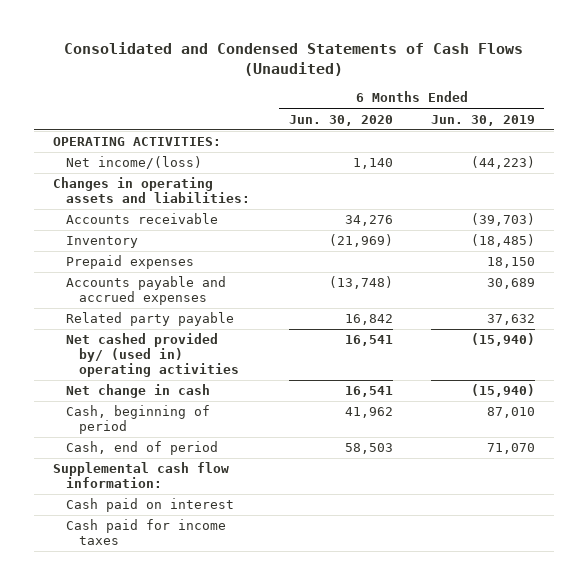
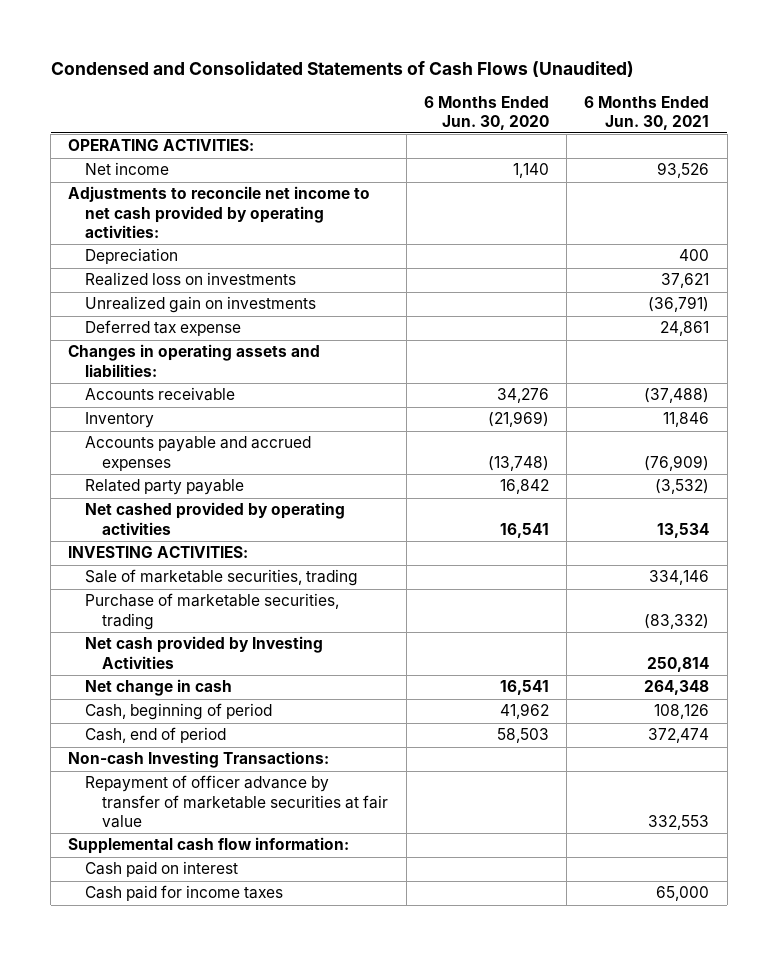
[63,42,523,77] Consolidated and Condensed Statements of Cash Flows (Unaudited) -> [50,60,634,77] Condensed and Consolidated Statements of Cash Flows (Unaudited)
[430,114,535,126] Jun. 30, 2019 -> none
none -> [584,95,710,130] 6 Months Ended Jun. 30, 2021
[66,156,203,170] Net income/(loss) -> [85,162,170,176] Net income
none -> [68,186,371,238] Adjustments to reconcile net income to net cash provided by operating activities:
none -> [85,248,179,265] Depreciation
none -> [85,272,297,287] Realized loss on investments
none -> [85,296,317,314] Unrealized gain on investments
none -> [85,320,242,337] Deferred tax expense
[66,255,195,270] Prepaid expenses -> none
[66,333,240,378] Net cashed provided by/ (used in) operating activities -> [85,502,346,535] Net cashed provided by operating activities
none -> [68,546,249,559] INVESTING ACTIVITIES:
none -> [85,569,359,587] Sale of marketable securities, trading
none -> [85,593,340,630] Purchase of marketable securities, trading
none -> [85,636,324,669] Net cash provided by Investing Activities
none -> [68,751,330,769] Non-cash Investing Transactions:
none -> [85,775,389,828] Repayment of officer advance by transfer of marketable securities at fair value

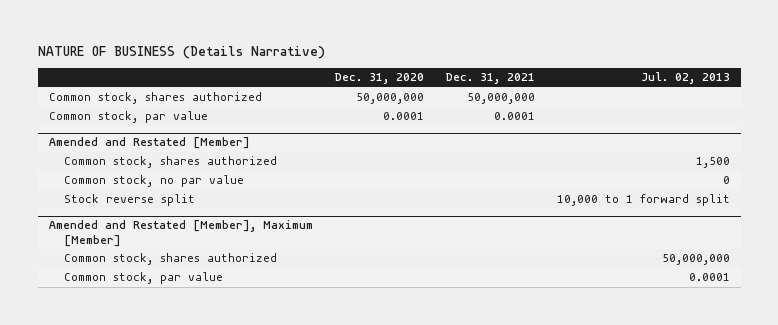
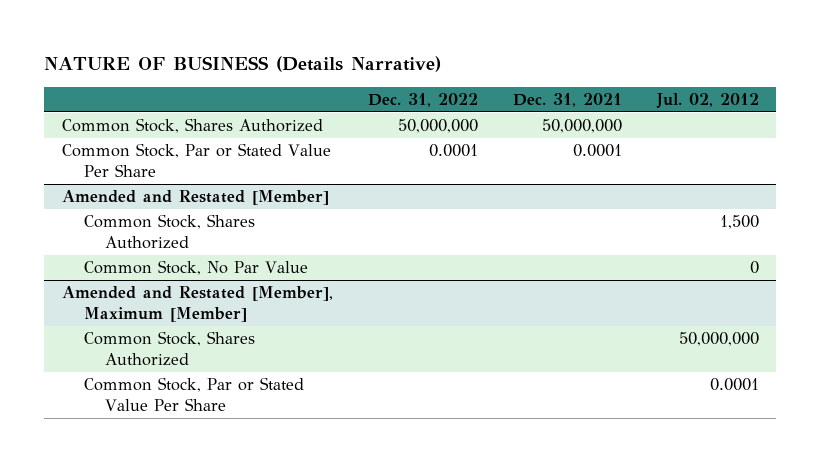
[334,73,424,85] Dec. 31, 2020 -> none
[640,72,730,85] Jul. 02, 2013 -> none
none -> [367,92,478,107] Dec. 31, 2022
none -> [655,92,759,108] Jul. 02, 2012
[48,92,262,105] Common stock, shares authorized -> [61,118,323,134] Common Stock, Shares Authorized
[48,111,208,124] Common stock, par value -> [61,143,331,177] Common Stock, Par or Stated Value Per Share
[63,194,195,207] Stock reverse split -> none
[63,156,277,169] Common stock, shares authorized -> [83,214,255,249] Common Stock, Shares Authorized
[63,175,244,188] Common stock, no par value -> [83,260,308,276] Common Stock, No Par Value
[63,253,277,266] Common stock, shares authorized -> [83,331,255,366] Common Stock, Shares Authorized
[63,272,223,285] Common stock, par value -> [83,377,304,411] Common Stock, Par or Stated Value Per Share

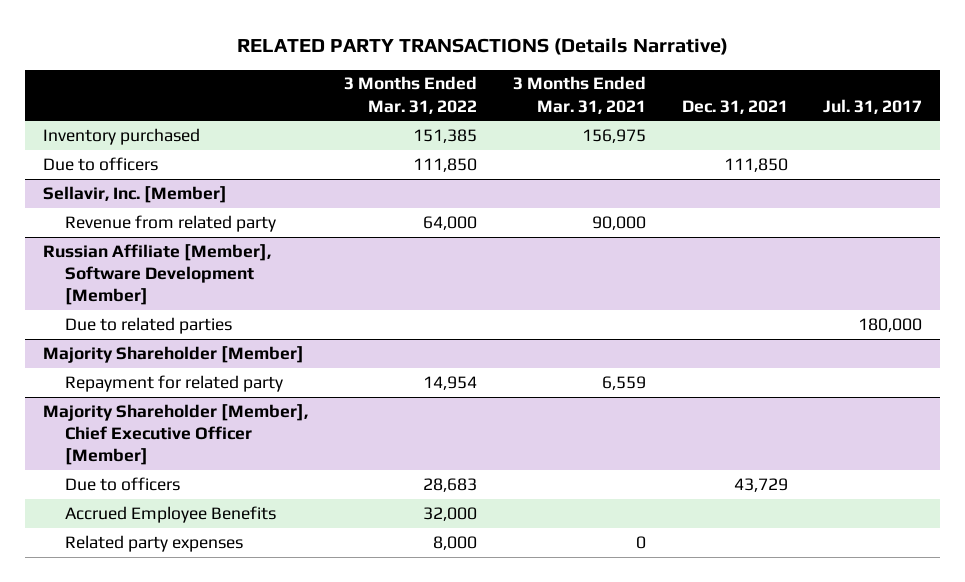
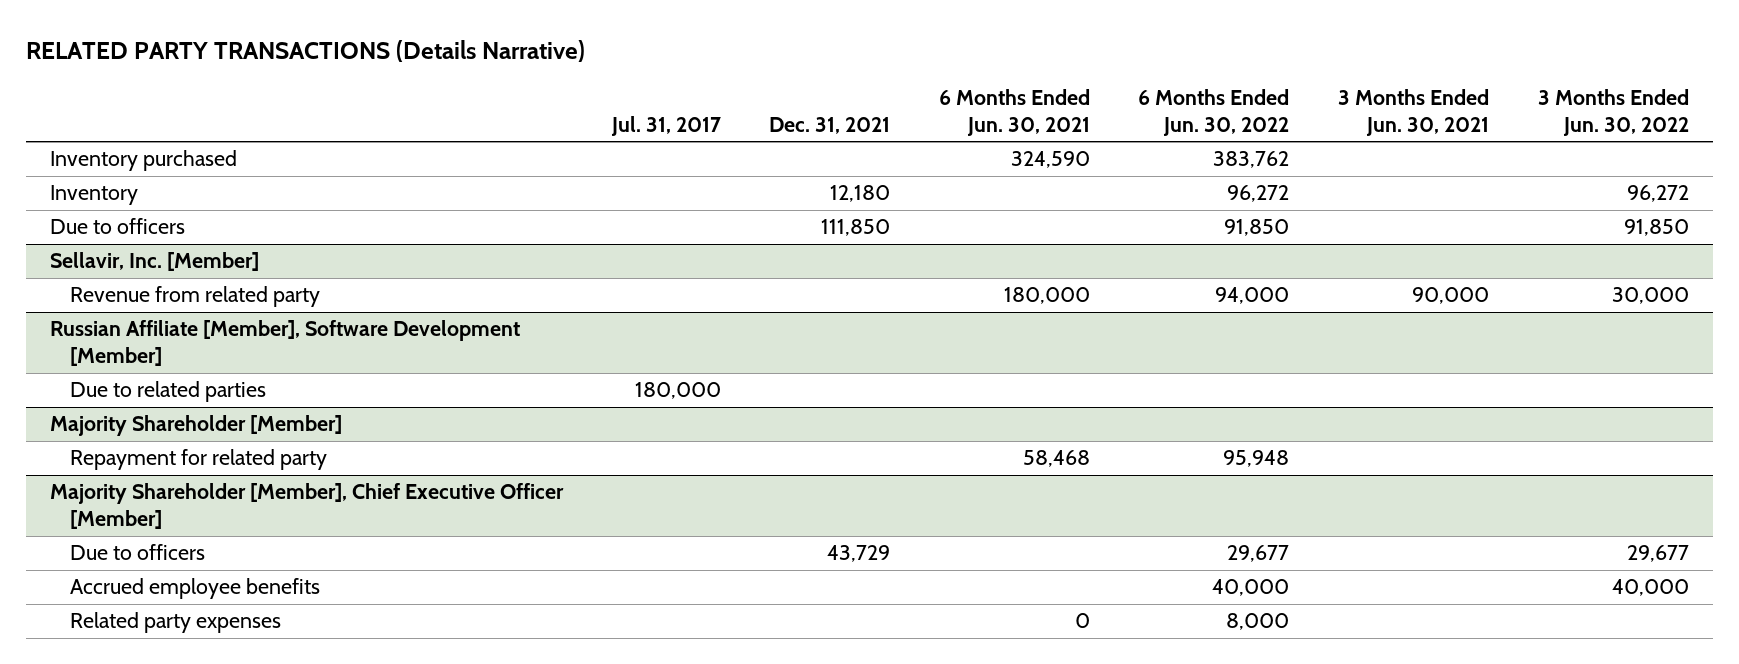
[343,76,477,114] 3 Months Ended Mar. 31, 2022 -> none
[512,76,646,114] 3 Months Ended Mar. 31, 2021 -> none
none -> [938,88,1090,136] 6 Months Ended Jun. 30, 2021
none -> [1138,88,1290,136] 6 Months Ended Jun. 30, 2022
none -> [1338,88,1490,136] 3 Months Ended Jun. 30, 2021
none -> [1537,88,1689,136] 3 Months Ended Jun. 30, 2022
none -> [50,185,139,206] Inventory
[64,505,276,523] Accrued Employee Benefits -> [70,578,321,600] Accrued employee benefits

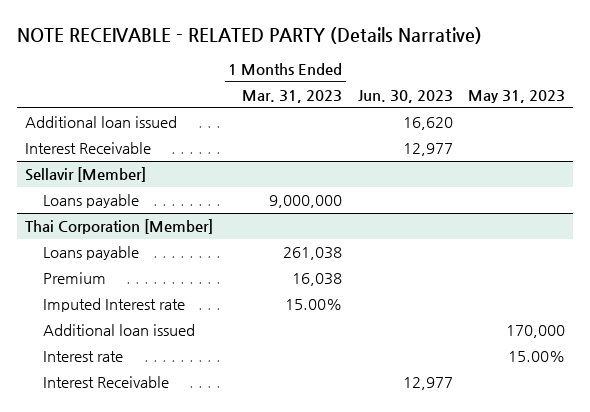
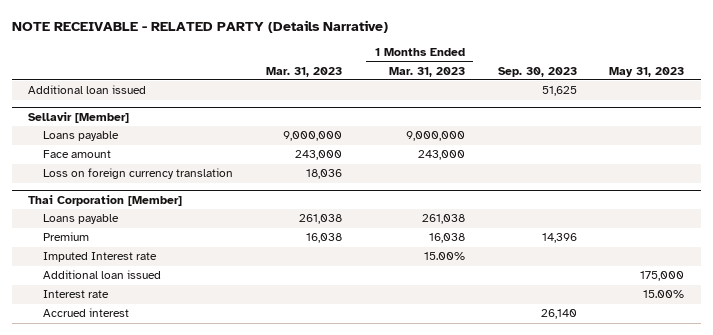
[357,90,453,104] Jun. 30, 2023 -> none
none -> [265,66,342,77] Mar. 31, 2023
none -> [497,66,577,77] Sep. 30, 2023
[25,142,152,155] Interest Receivable -> none
none -> [43,150,112,159] Face amount
none -> [43,168,234,180] Loss on foreign currency translation
[506,325,566,339] 170,000 -> [640,271,685,282] 175,000
[43,376,170,389] Interest Receivable -> none
none -> [43,308,130,318] Accrued interest

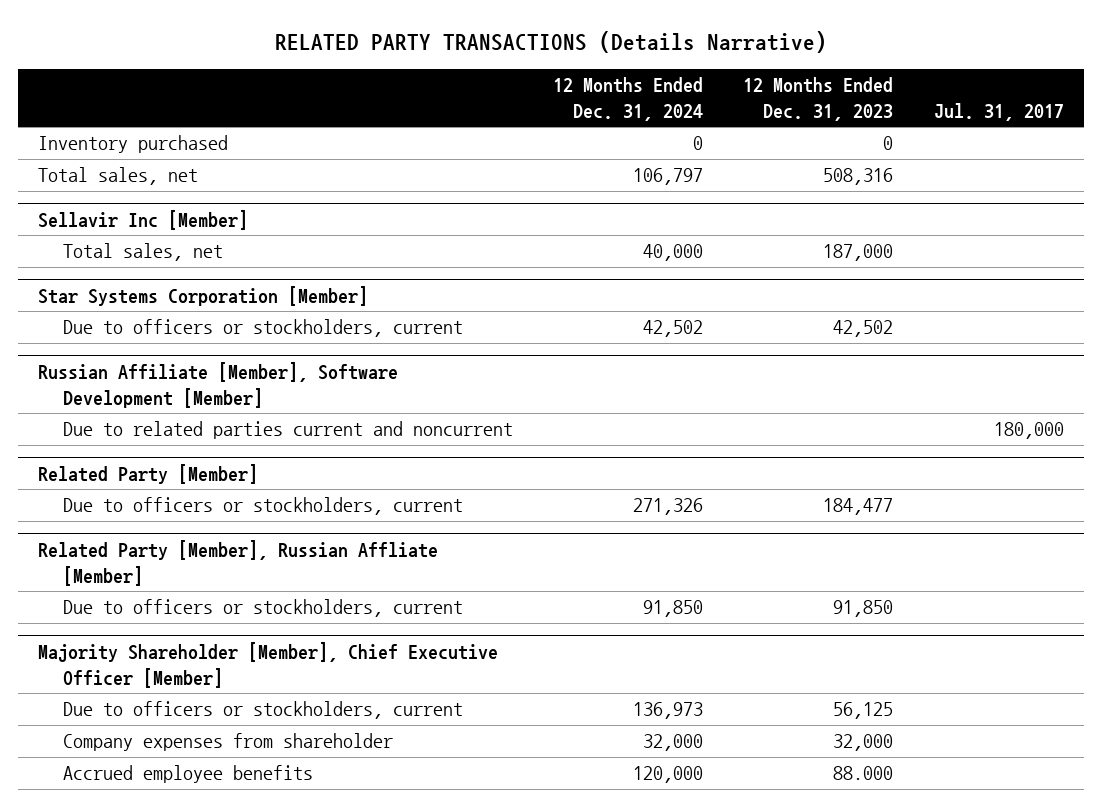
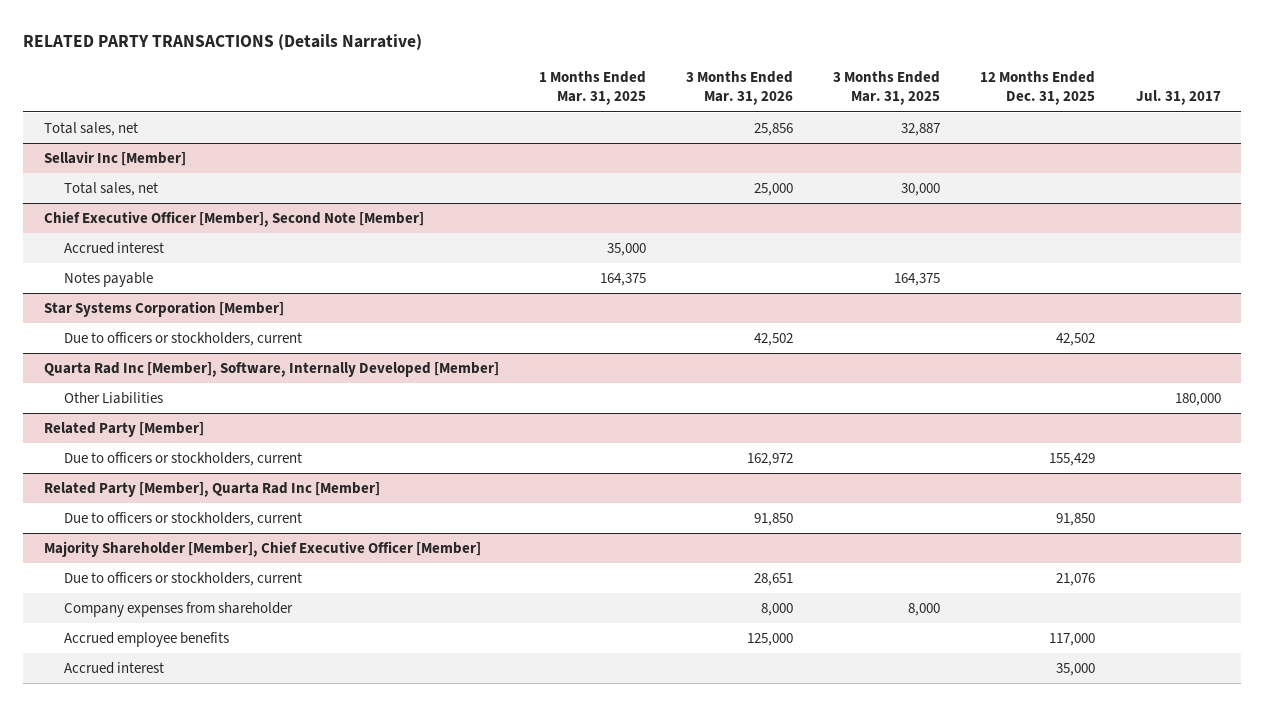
[553,77,704,121] 12 Months Ended Dec. 31, 2024 -> none
[743,77,894,121] 12 Months Ended Dec. 31, 2023 -> none
none -> [538,71,646,106] 1 Months Ended Mar. 31, 2025
none -> [685,71,793,106] 3 Months Ended Mar. 31, 2026
none -> [833,71,941,106] 3 Months Ended Mar. 31, 2025
none -> [980,71,1096,106] 12 Months Ended Dec. 31, 2025
[38,135,229,154] Inventory purchased -> none
none -> [43,211,424,228] Chief Executive Officer [Member], Second Note [Member]
none -> [64,242,165,255] Accrued interest
none -> [64,272,154,288] Notes payable
[38,361,399,408] Russian Affiliate [Member], Software Development [Member] -> none
[62,421,513,440] Due to related parties current and noncurrent -> none
none -> [43,362,499,378] Quarta Rad Inc [Member], Software, Internally Developed [Member]
none -> [64,392,164,405] Other Liabilities
[38,539,439,586] Related Party [Member], Russian Affliate [Member] -> none
[62,599,463,618] Due to officers or stockholders, current -> none
none -> [43,482,380,498] Related Party [Member], Quarta Rad Inc [Member]
none -> [64,512,303,527] Due to officers or stockholders, current
none -> [64,662,165,675] Accrued interest

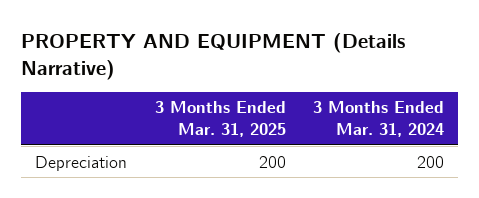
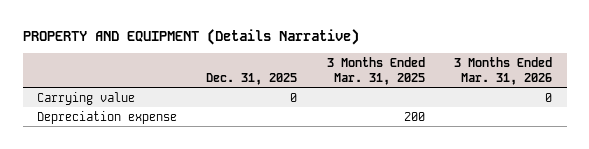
[313,101,445,138] 3 Months Ended Mar. 31, 2024 -> none
none -> [206,72,298,85] Dec. 31, 2025
none -> [454,56,553,85] 3 Months Ended Mar. 31, 2026
none -> [37,91,136,105] Carrying value
[35,155,128,171] Depreciation -> [37,110,178,124] Depreciation expense

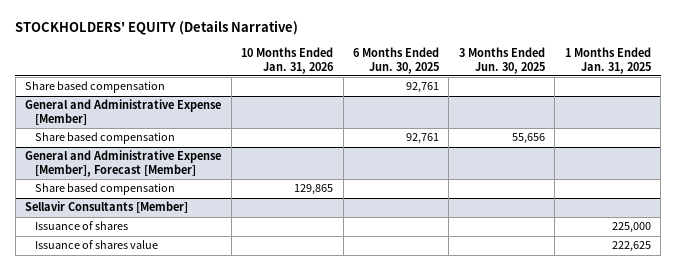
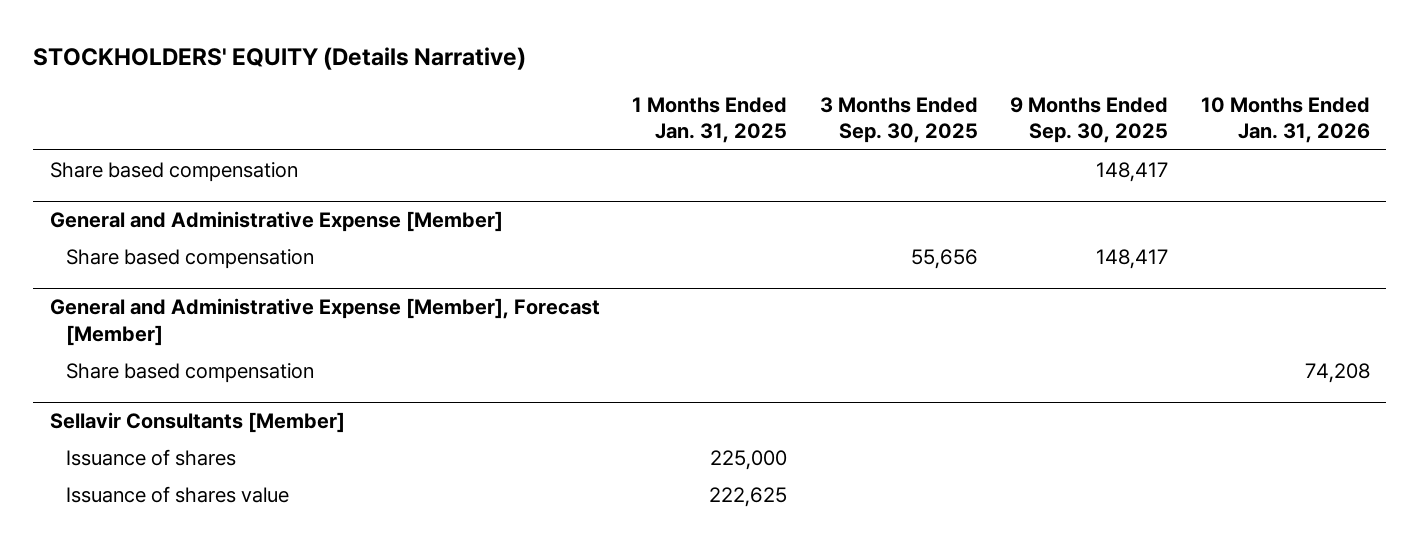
[353,47,440,74] 6 Months Ended Jun. 30, 2025 -> none
[458,47,545,74] 3 Months Ended Jun. 30, 2025 -> none
none -> [819,96,978,144] 3 Months Ended Sep. 30, 2025
none -> [1010,96,1169,144] 9 Months Ended Sep. 30, 2025
[294,184,334,196] 129,865 -> [1304,362,1370,383] 74,208

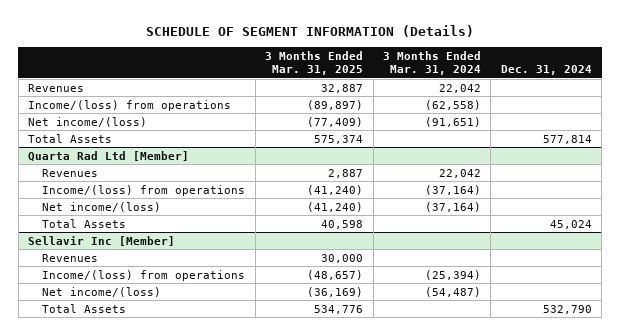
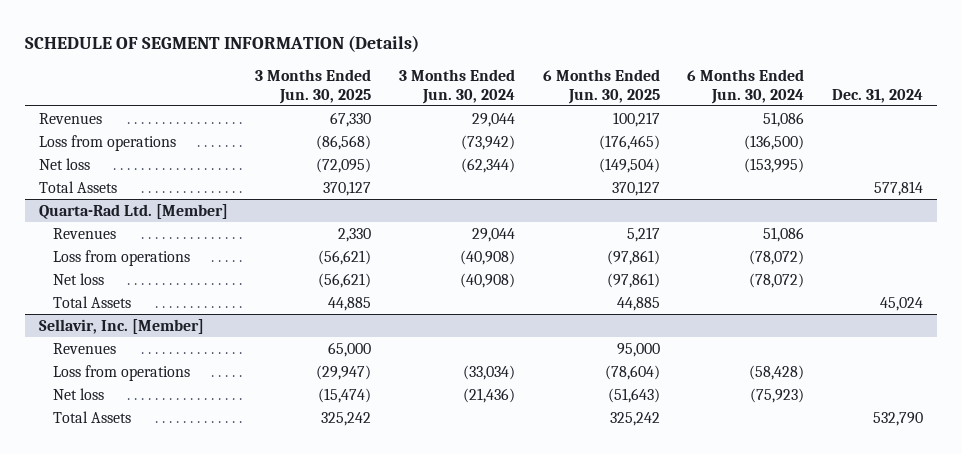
[265,50,364,75] 3 Months Ended Mar. 31, 2025 -> none
[382,50,481,75] 3 Months Ended Mar. 31, 2024 -> none
none -> [255,68,372,104] 3 Months Ended Jun. 30, 2025
none -> [398,68,515,104] 3 Months Ended Jun. 30, 2024
none -> [542,68,660,104] 6 Months Ended Jun. 30, 2025
none -> [687,68,805,104] 6 Months Ended Jun. 30, 2024
[28,99,232,111] Income/(loss) from operations -> [38,134,176,151] Loss from operations
[28,116,148,127] Net income/(loss) -> [38,157,90,170] Net loss
[28,150,190,161] Quarta Rad Ltd [Member] -> [38,203,228,219] Quarta-Rad Ltd. [Member]
[42,184,246,196] Income/(loss) from operations -> [53,249,191,266] Loss from operations
[42,201,162,212] Net income/(loss) -> [53,272,105,285] Net loss
[28,235,176,246] Sellavir Inc [Member] -> [38,318,204,334] Sellavir, Inc. [Member]
[42,269,246,281] Income/(loss) from operations -> [53,364,191,381] Loss from operations
[42,286,162,297] Net income/(loss) -> [53,387,105,400] Net loss

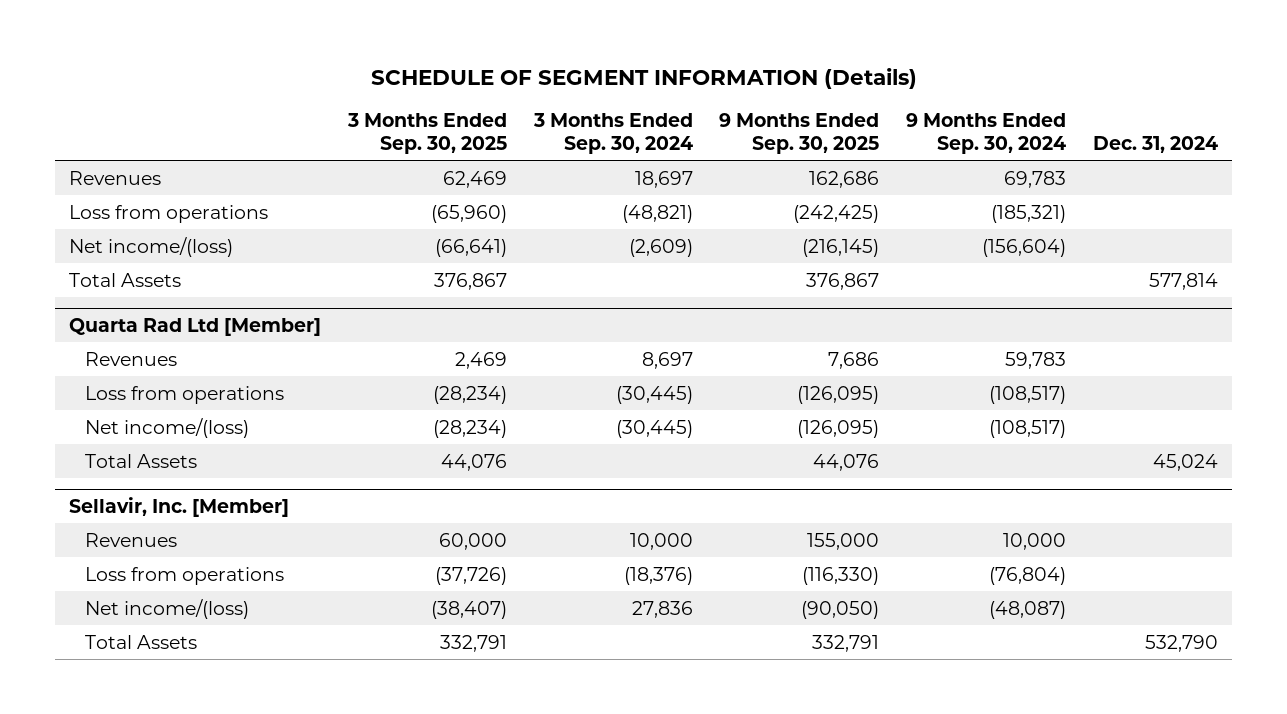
[255,68,372,104] 3 Months Ended Jun. 30, 2025 -> none
[398,68,515,104] 3 Months Ended Jun. 30, 2024 -> none
[542,68,660,104] 6 Months Ended Jun. 30, 2025 -> none
[687,68,805,104] 6 Months Ended Jun. 30, 2024 -> none
none -> [346,112,507,154] 3 Months Ended Sep. 30, 2025
none -> [532,112,693,154] 3 Months Ended Sep. 30, 2024
none -> [719,112,880,154] 9 Months Ended Sep. 30, 2025
none -> [906,112,1067,154] 9 Months Ended Sep. 30, 2024
[38,157,90,170] Net loss -> [68,236,233,257] Net income/(loss)
[38,203,228,219] Quarta-Rad Ltd. [Member] -> [68,317,321,336] Quarta Rad Ltd [Member]
[53,272,105,285] Net loss -> [85,417,250,438] Net income/(loss)
[53,387,105,400] Net loss -> [85,598,250,619] Net income/(loss)

